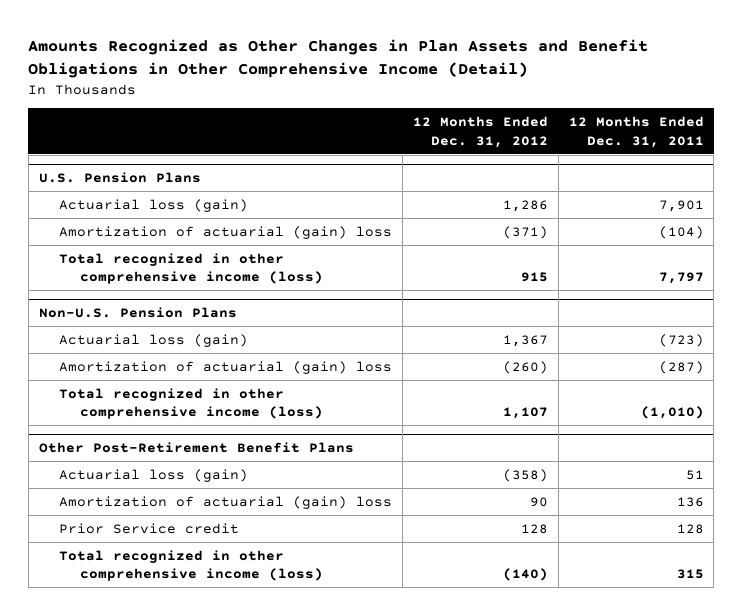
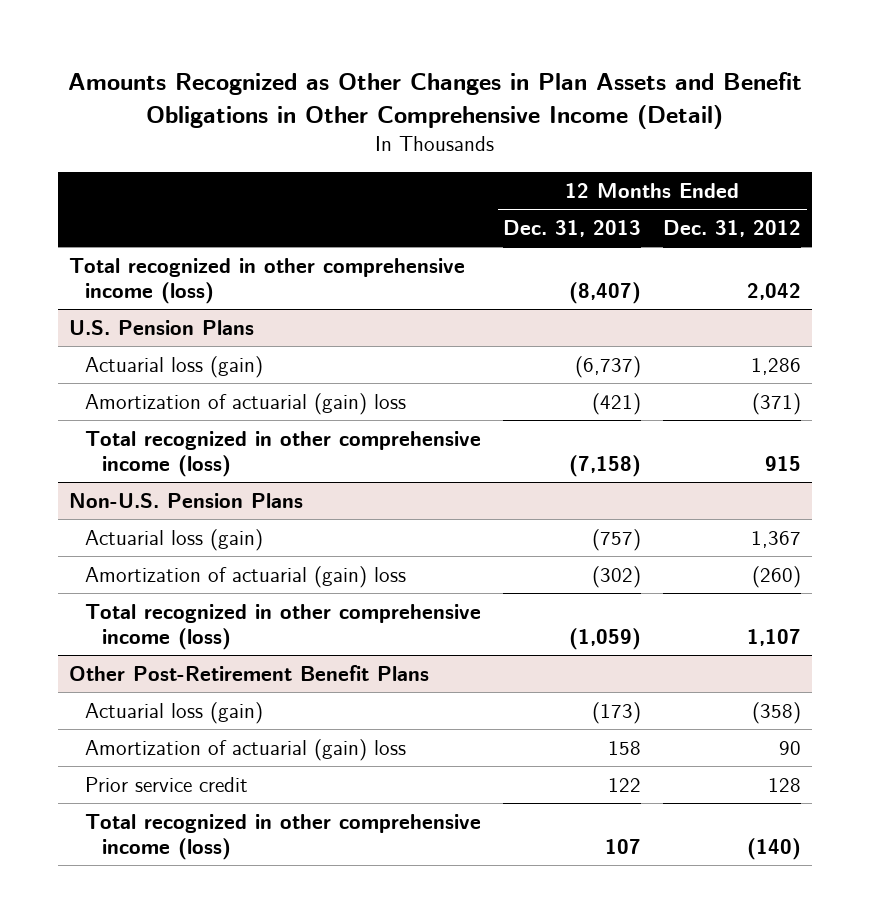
[568,116,704,148] 12 Months Ended Dec. 31, 2011 -> none
none -> [503,219,642,237] Dec. 31, 2013
none -> [68,257,465,304] Total recognized in other comprehensive income (loss)
[59,522,240,534] Prior Service credit -> [85,776,249,792] Prior service credit

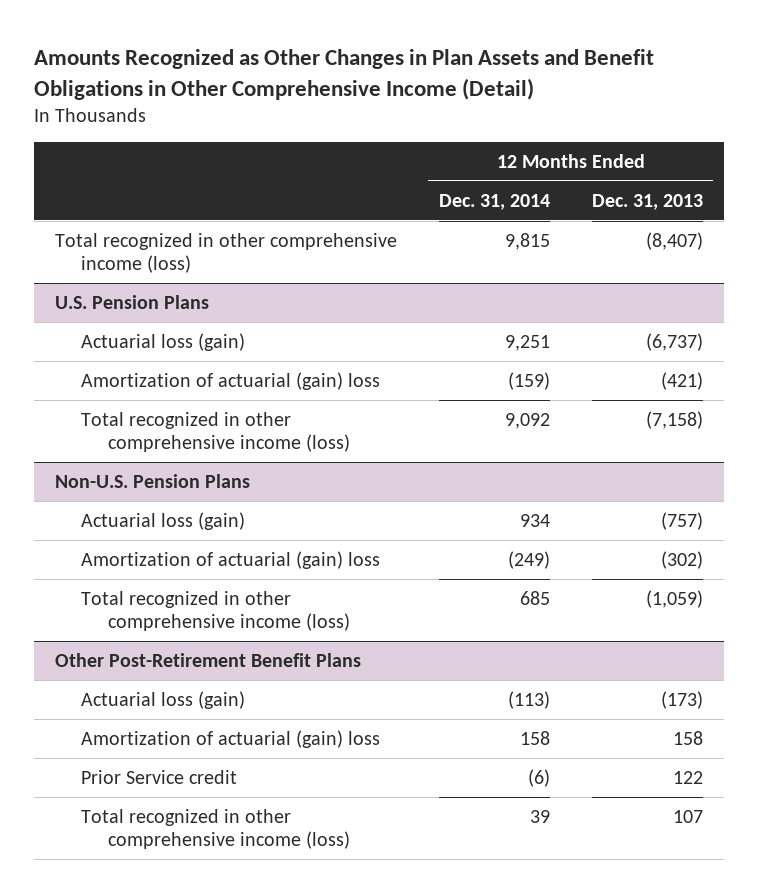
[663,219,802,237] Dec. 31, 2012 -> none
none -> [438,193,550,210] Dec. 31, 2014
[85,776,249,792] Prior service credit -> [81,769,238,784] Prior Service credit

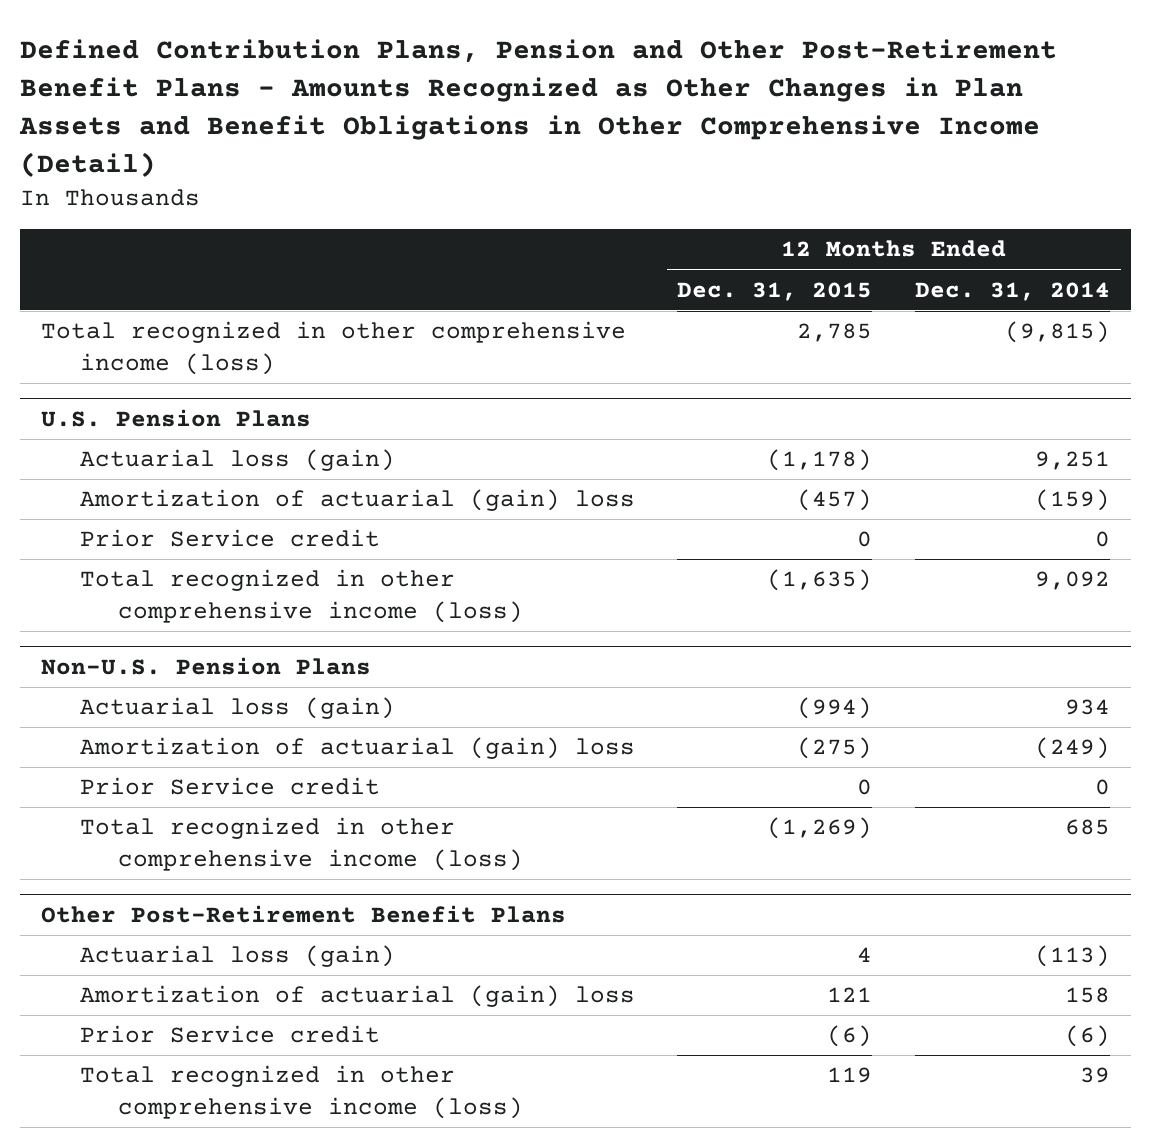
[33,48,654,100] Amounts Recognized as Other Changes in Plan Assets and Benefit Obligations in Other Comprehensive Income (Detail) -> [18,38,1057,177] Defined Contribution Plans, Pension and Other Post-Retirement Benefit Plans - Amounts Recognized as Other Changes in Plan Assets and Benefit Obligations in Other Comprehensive Income (Detail)
[591,193,703,210] Dec. 31, 2013 -> none
none -> [677,281,873,301] Dec. 31, 2015
[504,232,550,250] 9,815 -> [1004,321,1110,344] (9,815)
none -> [79,529,380,548] Prior Service credit
none -> [79,777,380,796] Prior Service credit

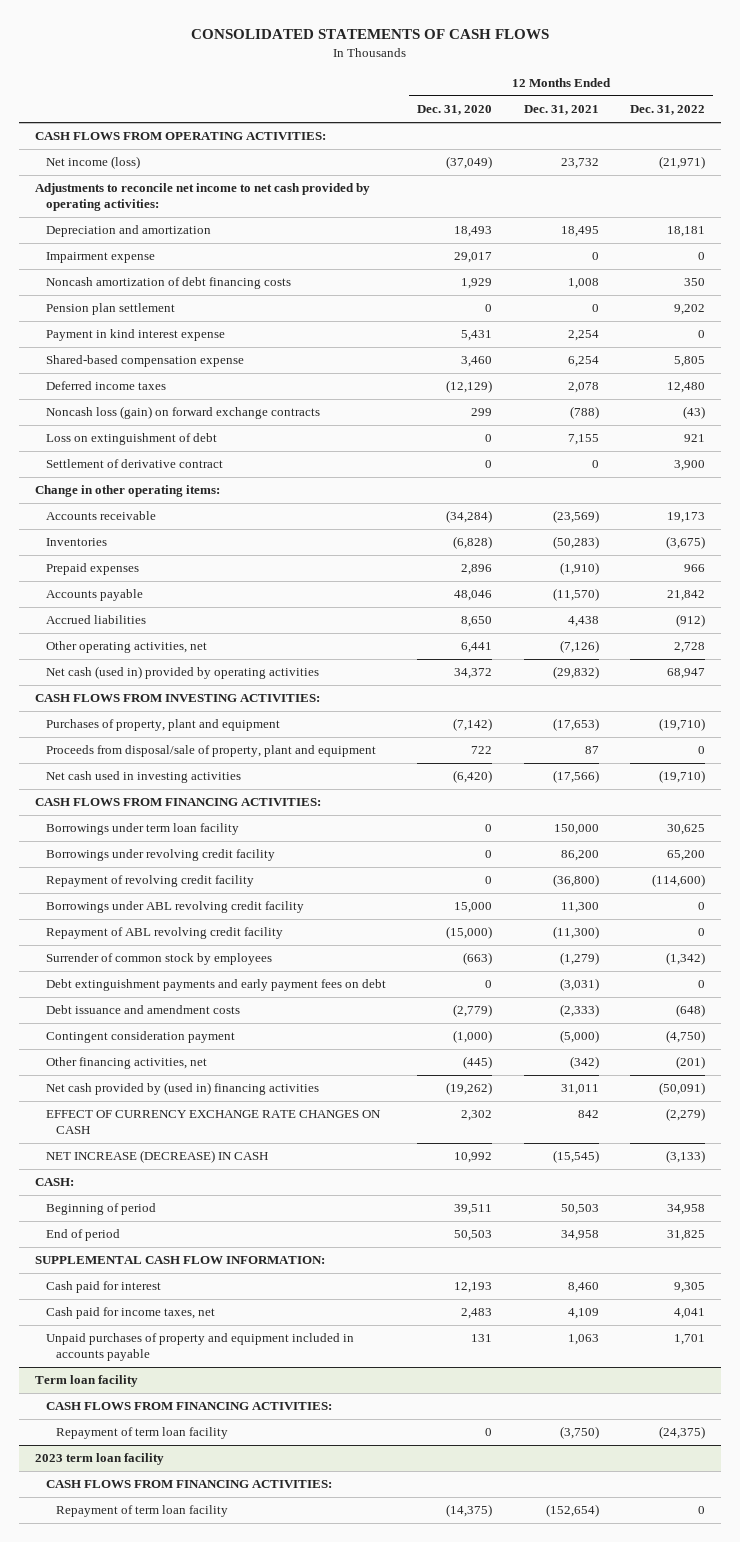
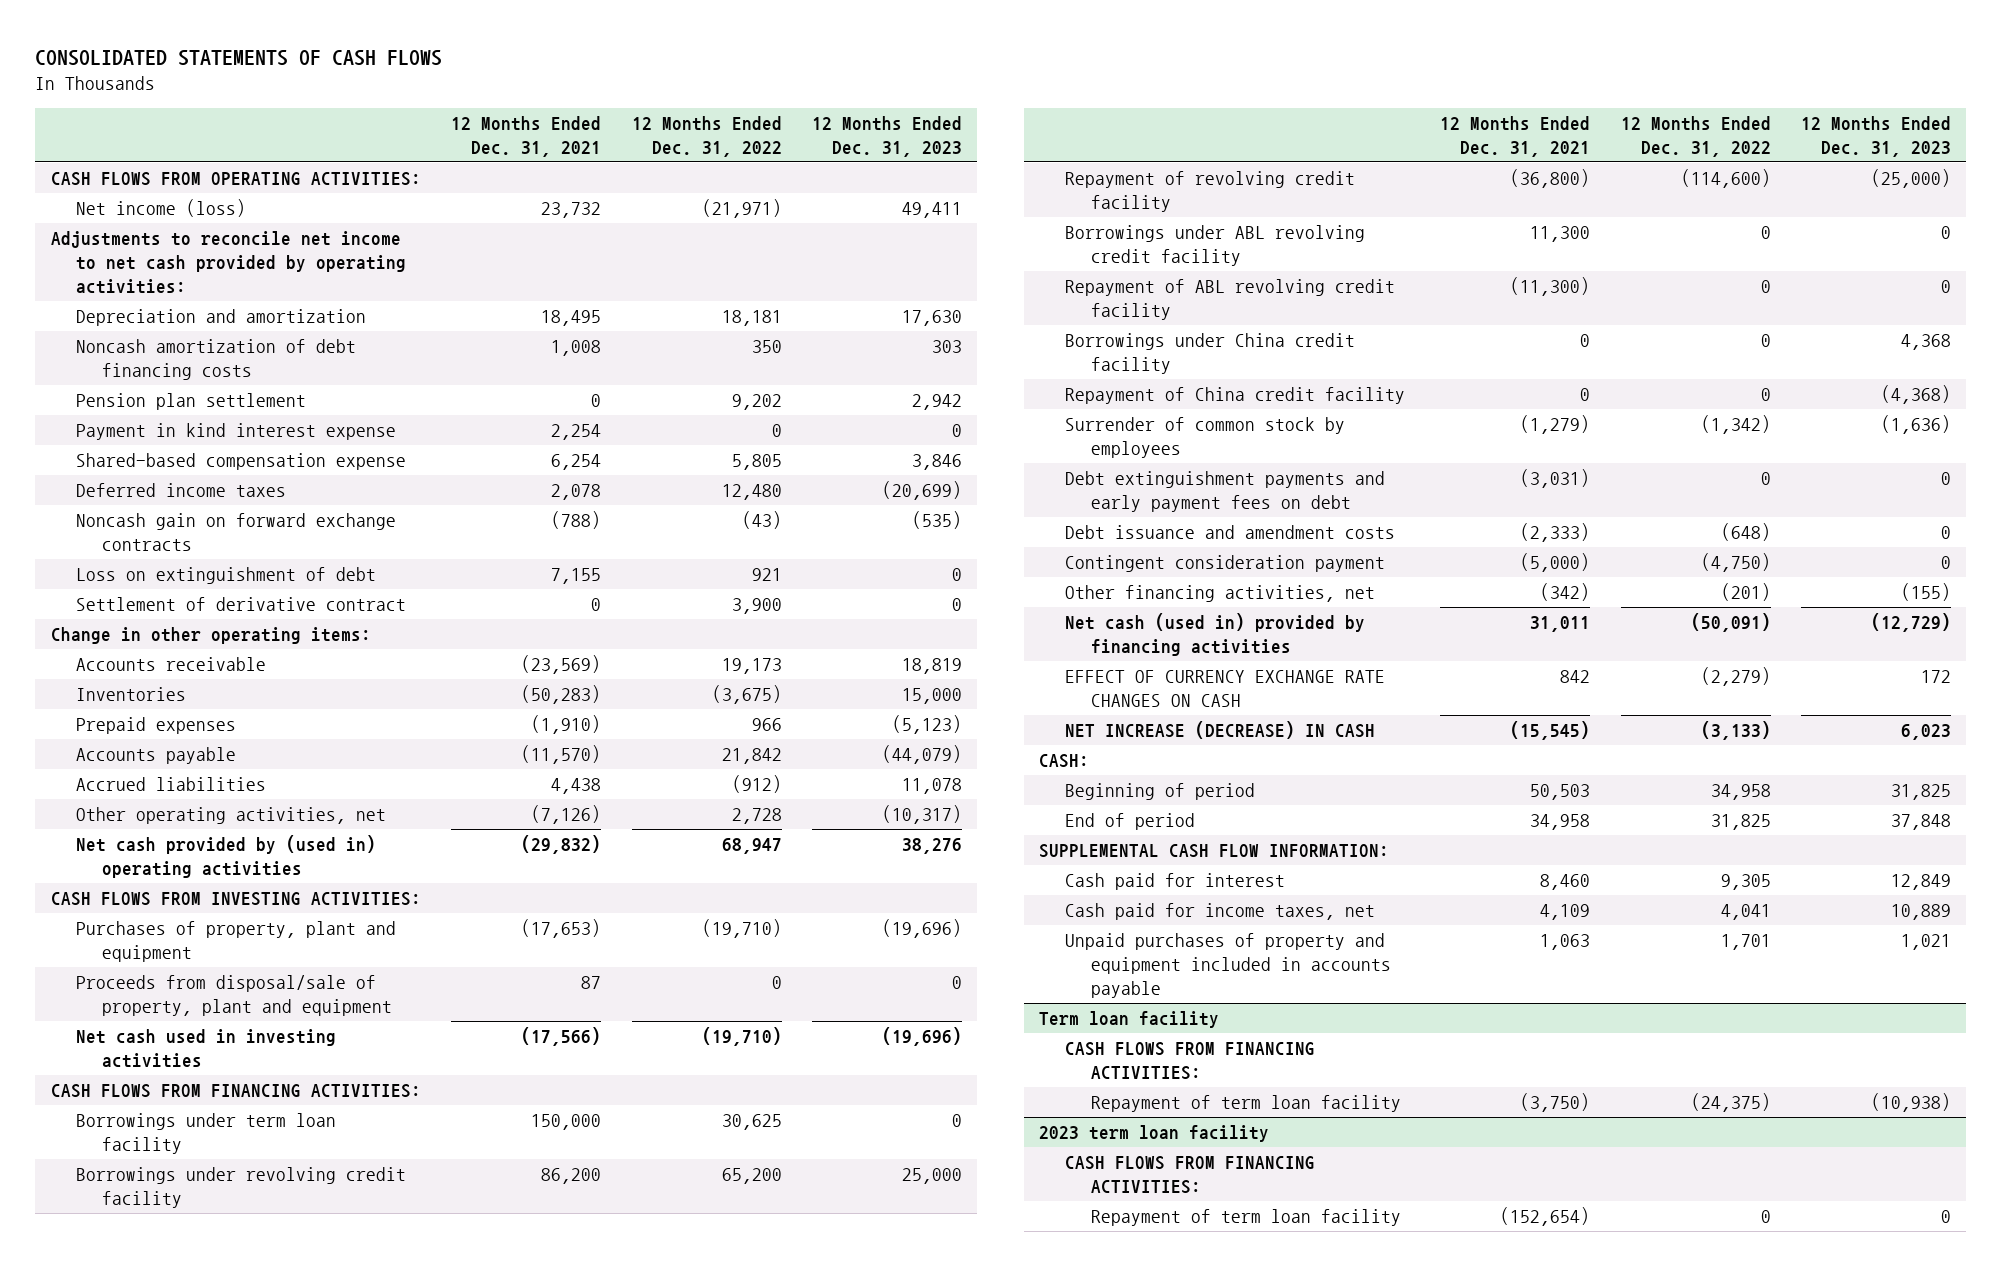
[417,105,493,116] Dec. 31, 2020 -> none
none -> [812,116,963,157] 12 Months Ended Dec. 31, 2023
[45,252,155,264] Impairment expense -> none
[45,406,320,420] Noncash loss (gain) on forward exchange contracts -> [76,513,397,551] Noncash gain on forward exchange contracts
[45,666,319,680] Net cash (used in) provided by operating activities -> [76,835,377,878] Net cash provided by (used in) operating activities
none -> [1065,333,1356,374] Borrowings under China credit facility
none -> [1065,387,1406,405] Repayment of China credit facility
[45,1082,319,1096] Net cash provided by (used in) financing activities -> [1065,613,1366,656] Net cash (used in) provided by financing activities

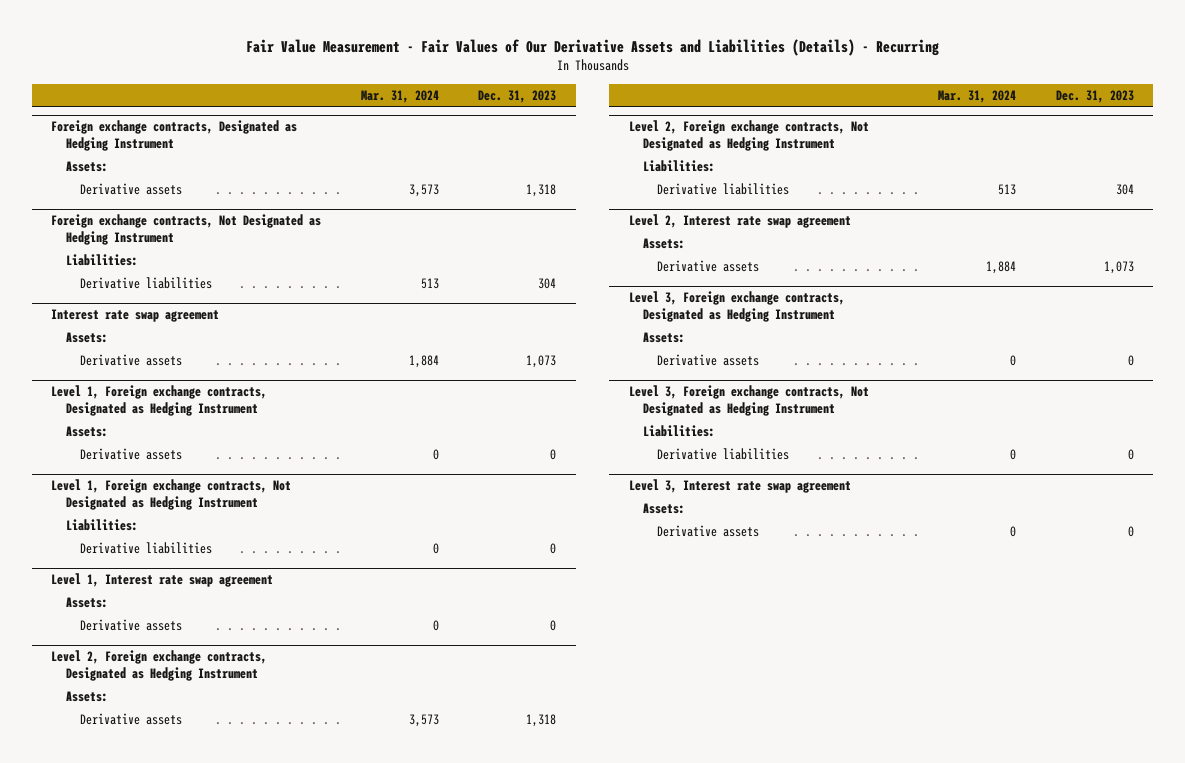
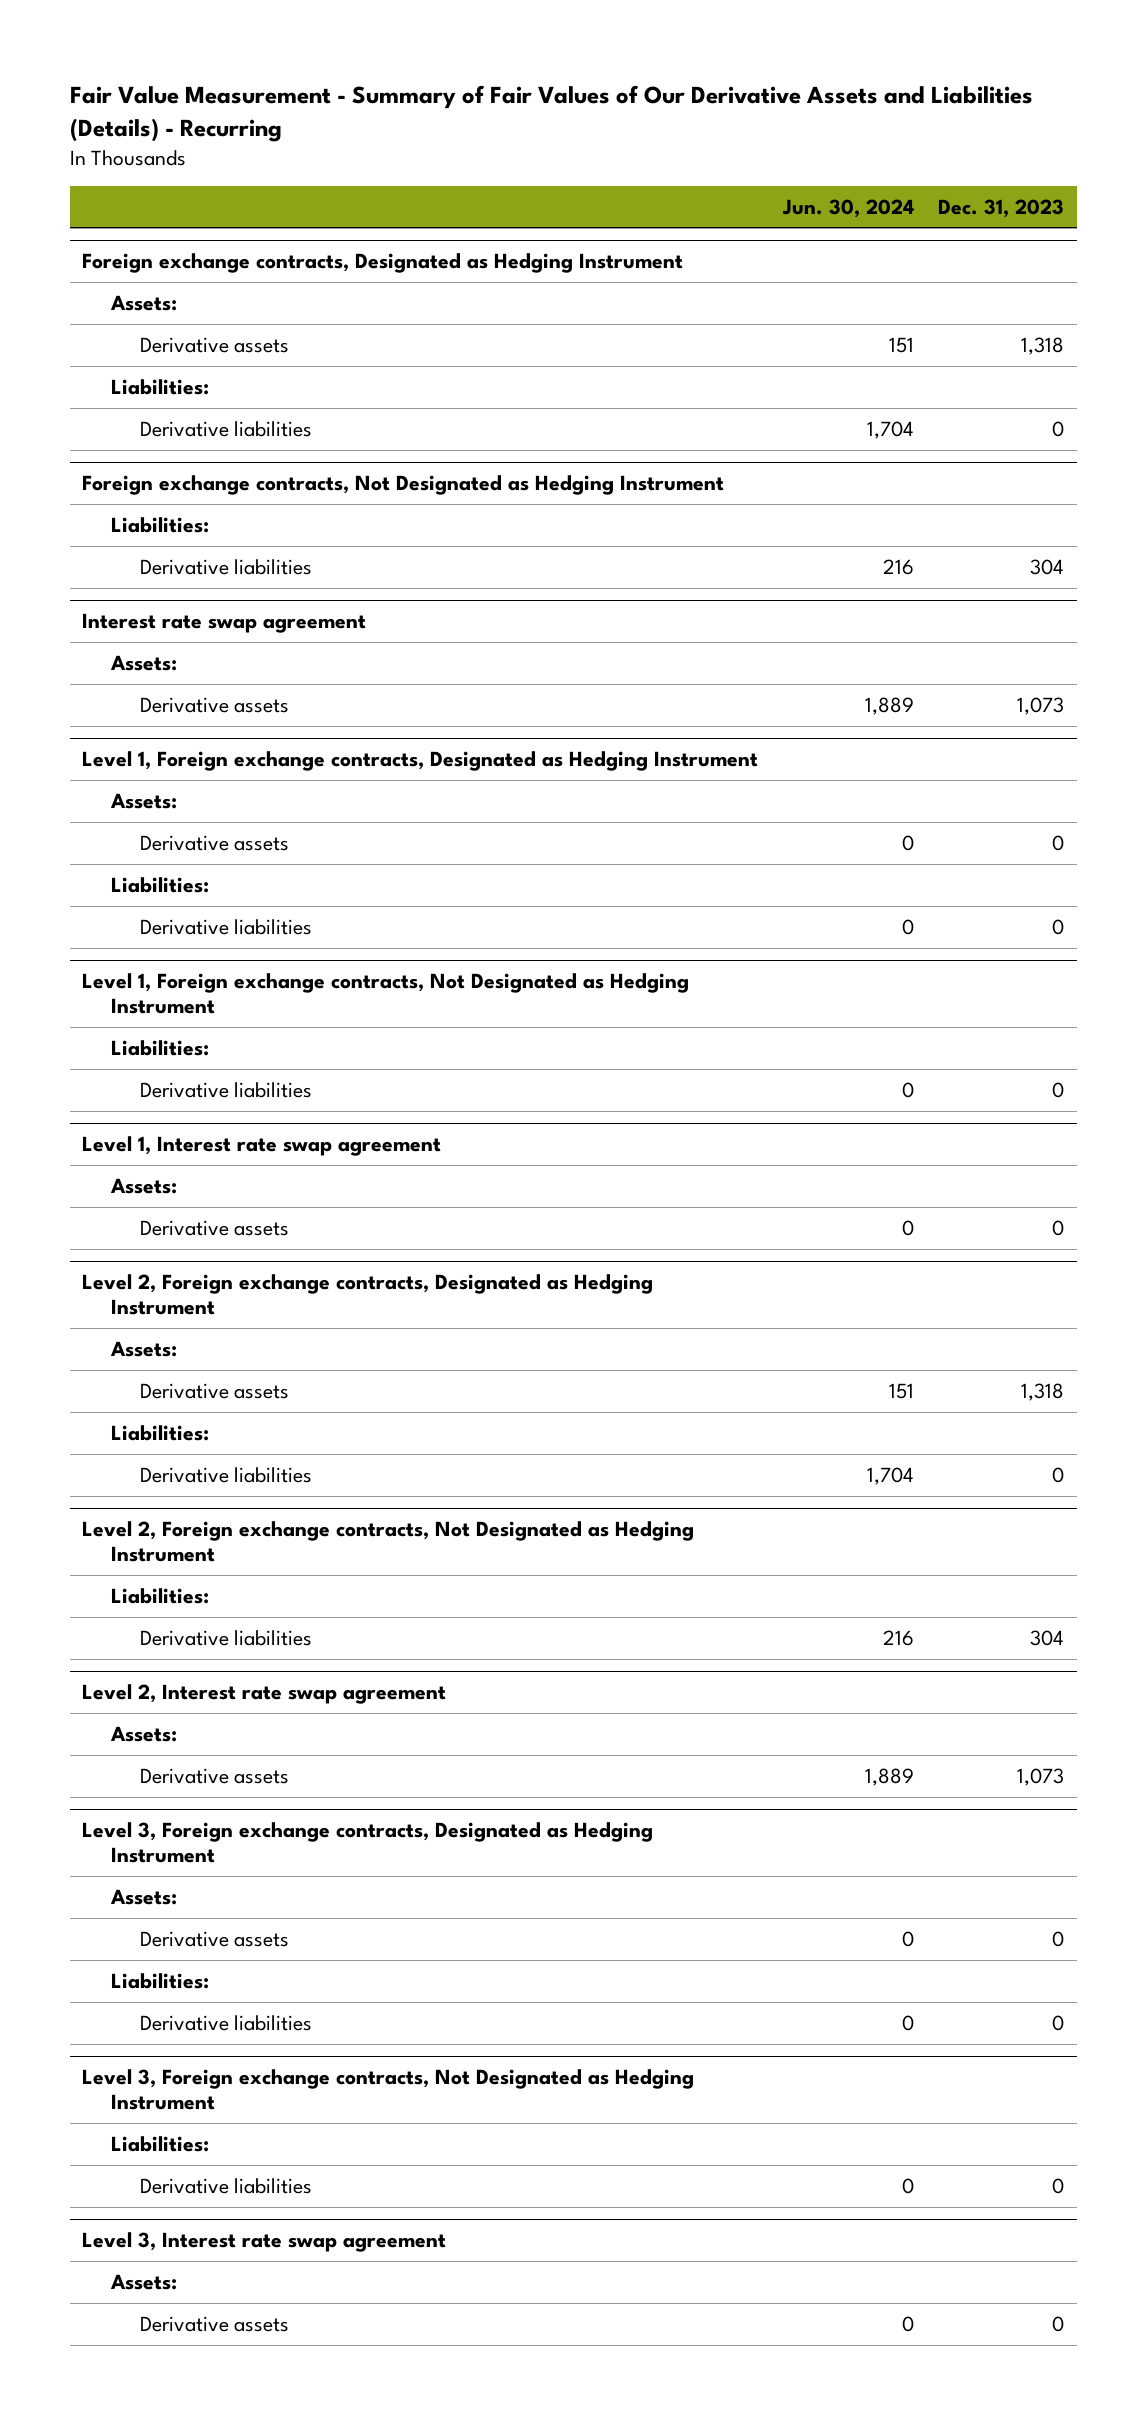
[245,39,939,57] Fair Value Measurement - Fair Values of Our Derivative Assets and Liabilities (Details) - Recurring -> [69,84,1033,142] Fair Value Measurement - Summary of Fair Values of Our Derivative Assets and Liabilities (Details) - Recurring
[360,89,439,103] Mar. 31, 2024 -> none
none -> [781,198,914,218] Jun. 30, 2024
none -> [110,378,209,395] Liabilities:
none -> [139,420,312,437] Derivative liabilities
none -> [110,876,209,893] Liabilities:
none -> [139,918,312,935] Derivative liabilities
none -> [110,1424,209,1441] Liabilities:
none -> [139,1466,312,1483] Derivative liabilities
none -> [110,1972,209,1989] Liabilities:
none -> [139,2014,312,2031] Derivative liabilities

